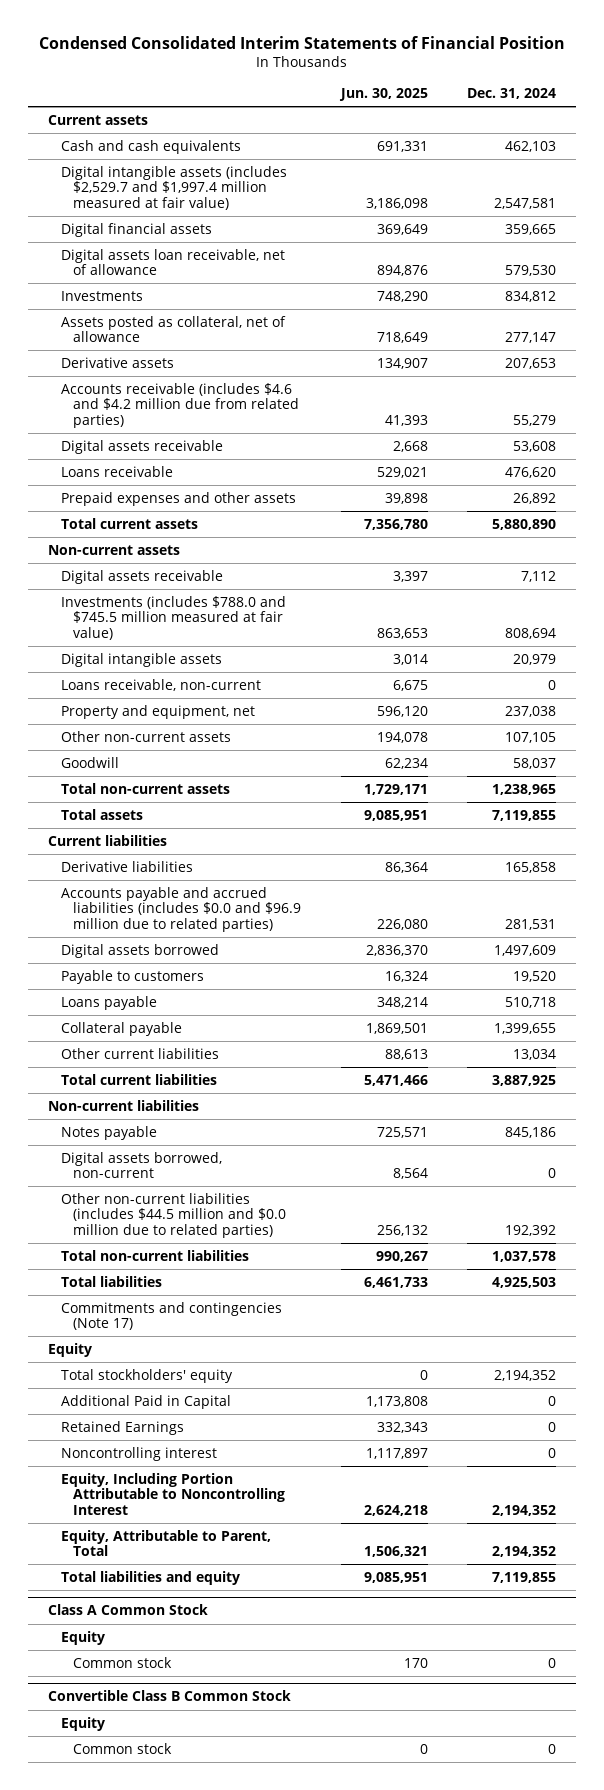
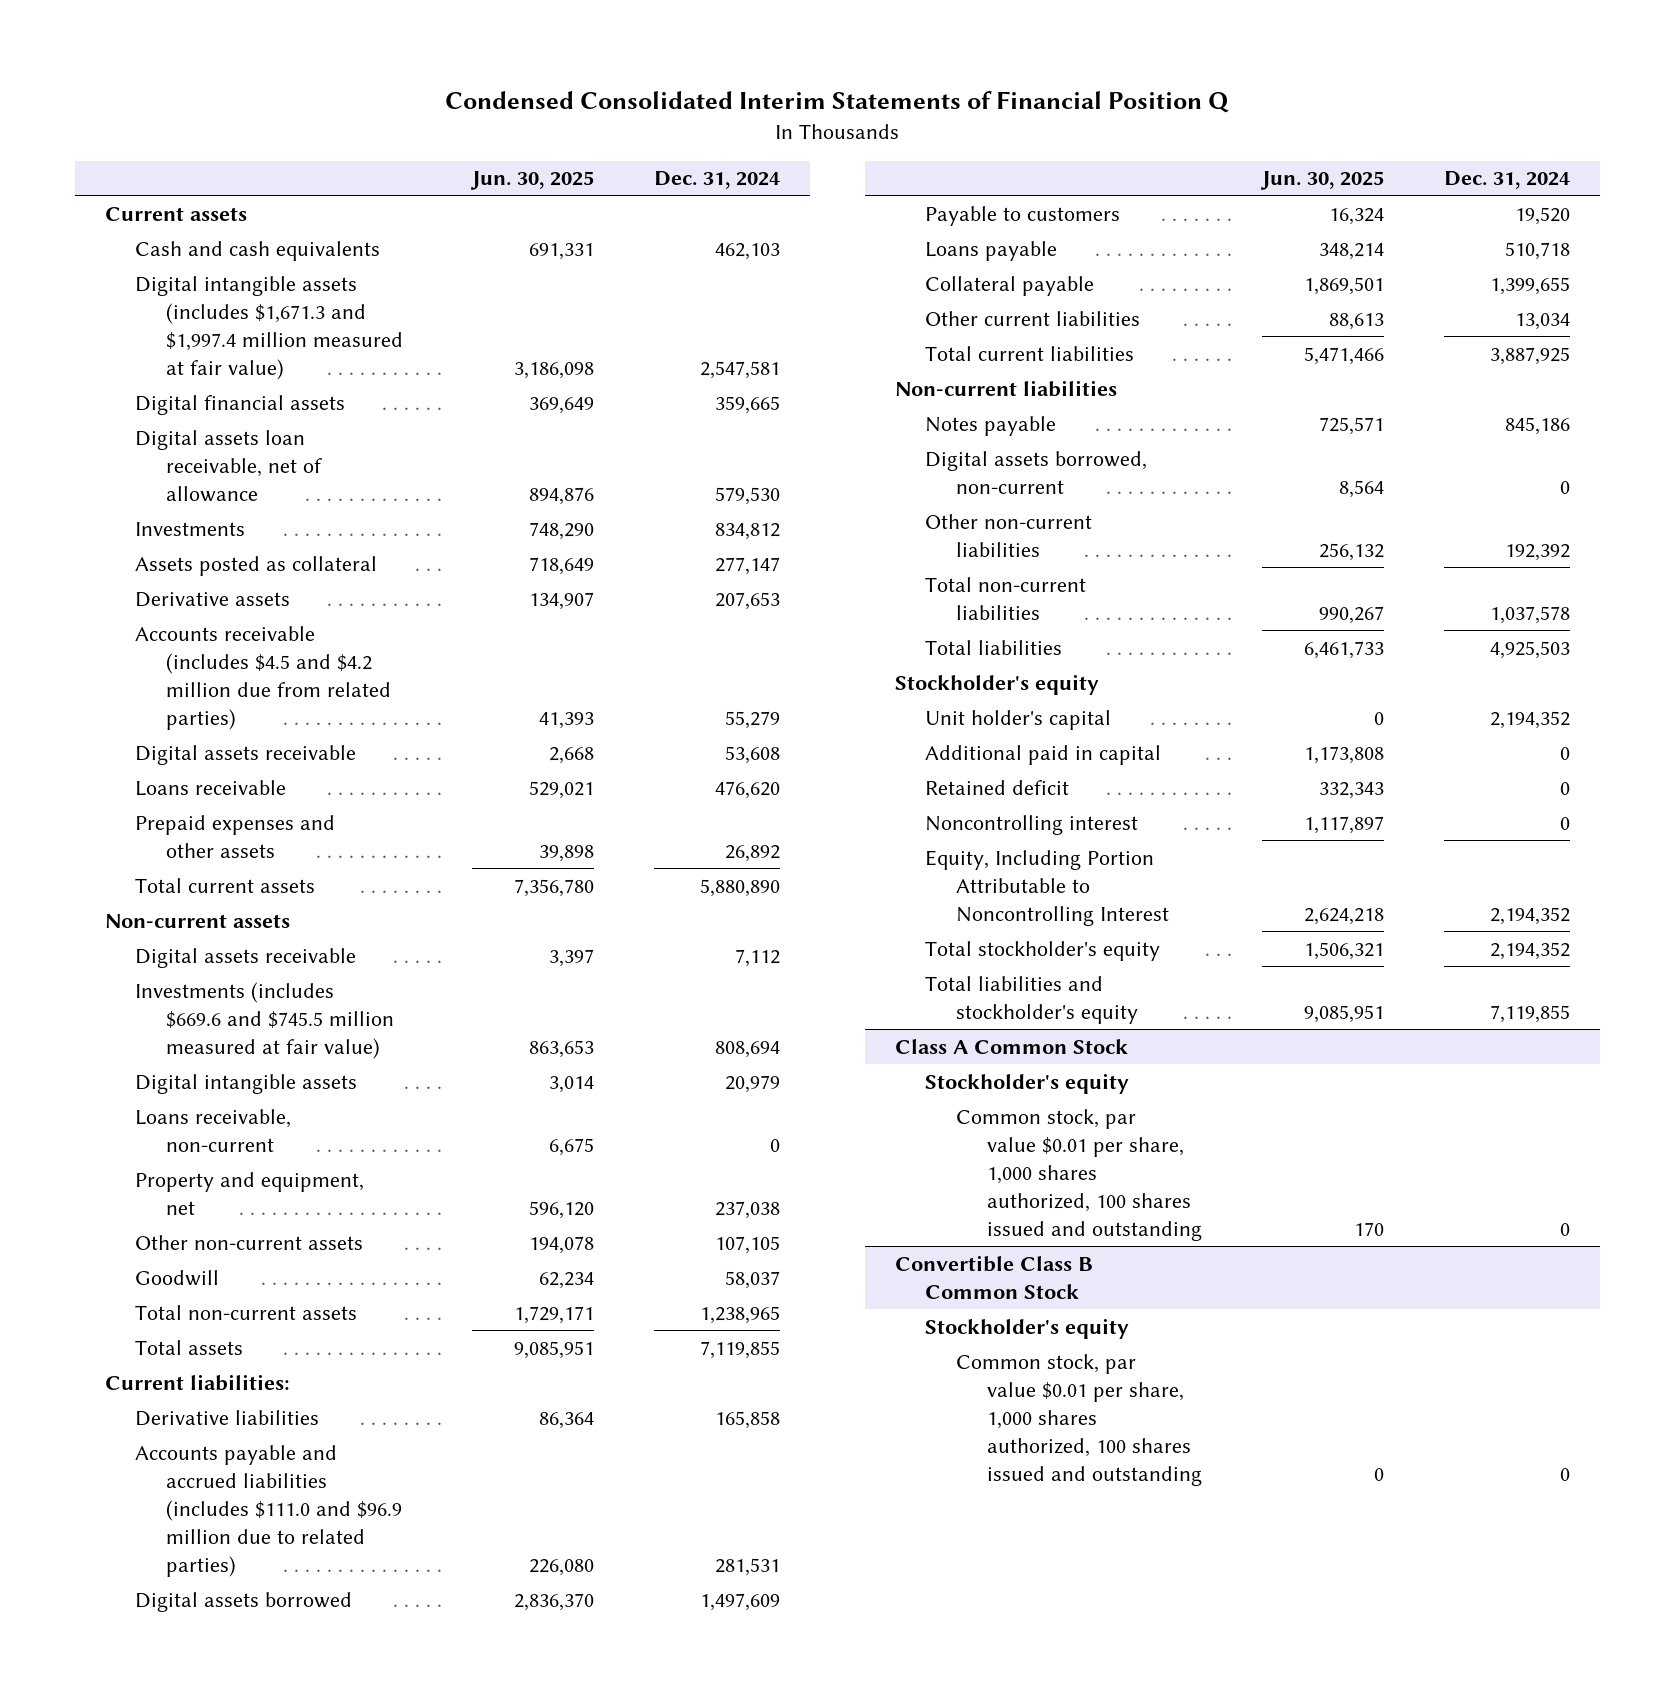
[39,36,566,50] Condensed Consolidated Interim Statements of Financial Position -> [445,90,1230,113] Condensed Consolidated Interim Statements of Financial Position Q
[60,165,287,210] Digital intangible assets (includes $2,529.7 and $1,997.4 million measured at fair value) -> [135,275,404,380] Digital intangible assets (includes $1,671.3 and $1,997.4 million measured at fair value)
[60,315,286,343] Assets posted as collateral, net of allowance -> [135,555,378,576] Assets posted as collateral
[60,382,300,428] Accounts receivable (includes $4.6 and $4.2 million due from related parties) -> [135,625,392,730] Accounts receivable (includes $4.5 and $4.2 million due from related parties)
[60,595,286,640] Investments (includes $788.0 and $745.5 million measured at fair value) -> [135,981,395,1059] Investments (includes $669.6 and $745.5 million measured at fair value)
[48,834,168,846] Current liabilities -> [104,1373,290,1391] Current liabilities:
[60,886,302,932] Accounts payable and accrued liabilities (includes $0.0 and $96.9 million due to related parties) -> [135,1444,403,1577] Accounts payable and accrued liabilities (includes $111.0 and $96.9 million due to related parties)
[60,1192,287,1238] Other non-current liabilities (includes $44.5 million and $0.0 million due to related parties) -> [925,513,1093,557] Other non-current liabilities
[60,1301,282,1331] Commitments and contingencies (Note 17) -> none
[48,1342,93,1357] Equity -> [894,673,1099,695] Stockholder's equity
[60,1368,233,1383] Total stockholders' equity -> [925,709,1112,730] Unit holder's capital
[60,1394,231,1409] Additional Paid in Capital -> [925,744,1162,765] Additional paid in capital
[60,1420,184,1435] Retained Earnings -> [925,779,1070,795] Retained deficit
[60,1529,271,1557] Equity, Attributable to Parent, Total -> [925,940,1161,961] Total stockholder's equity
[60,1570,240,1585] Total liabilities and equity -> [925,975,1138,1024] Total liabilities and stockholder's equity
[60,1630,105,1645] Equity -> [925,1072,1130,1094] Stockholder's equity
[73,1656,173,1668] Common stock -> [955,1108,1202,1241] Common stock, par value $0.01 per share, 1,000 shares authorized, 100 shares issued and outstanding
[60,1716,105,1731] Equity -> [925,1317,1130,1339] Stockholder's equity
[73,1742,173,1754] Common stock -> [955,1353,1202,1486] Common stock, par value $0.01 per share, 1,000 shares authorized, 100 shares issued and outstanding

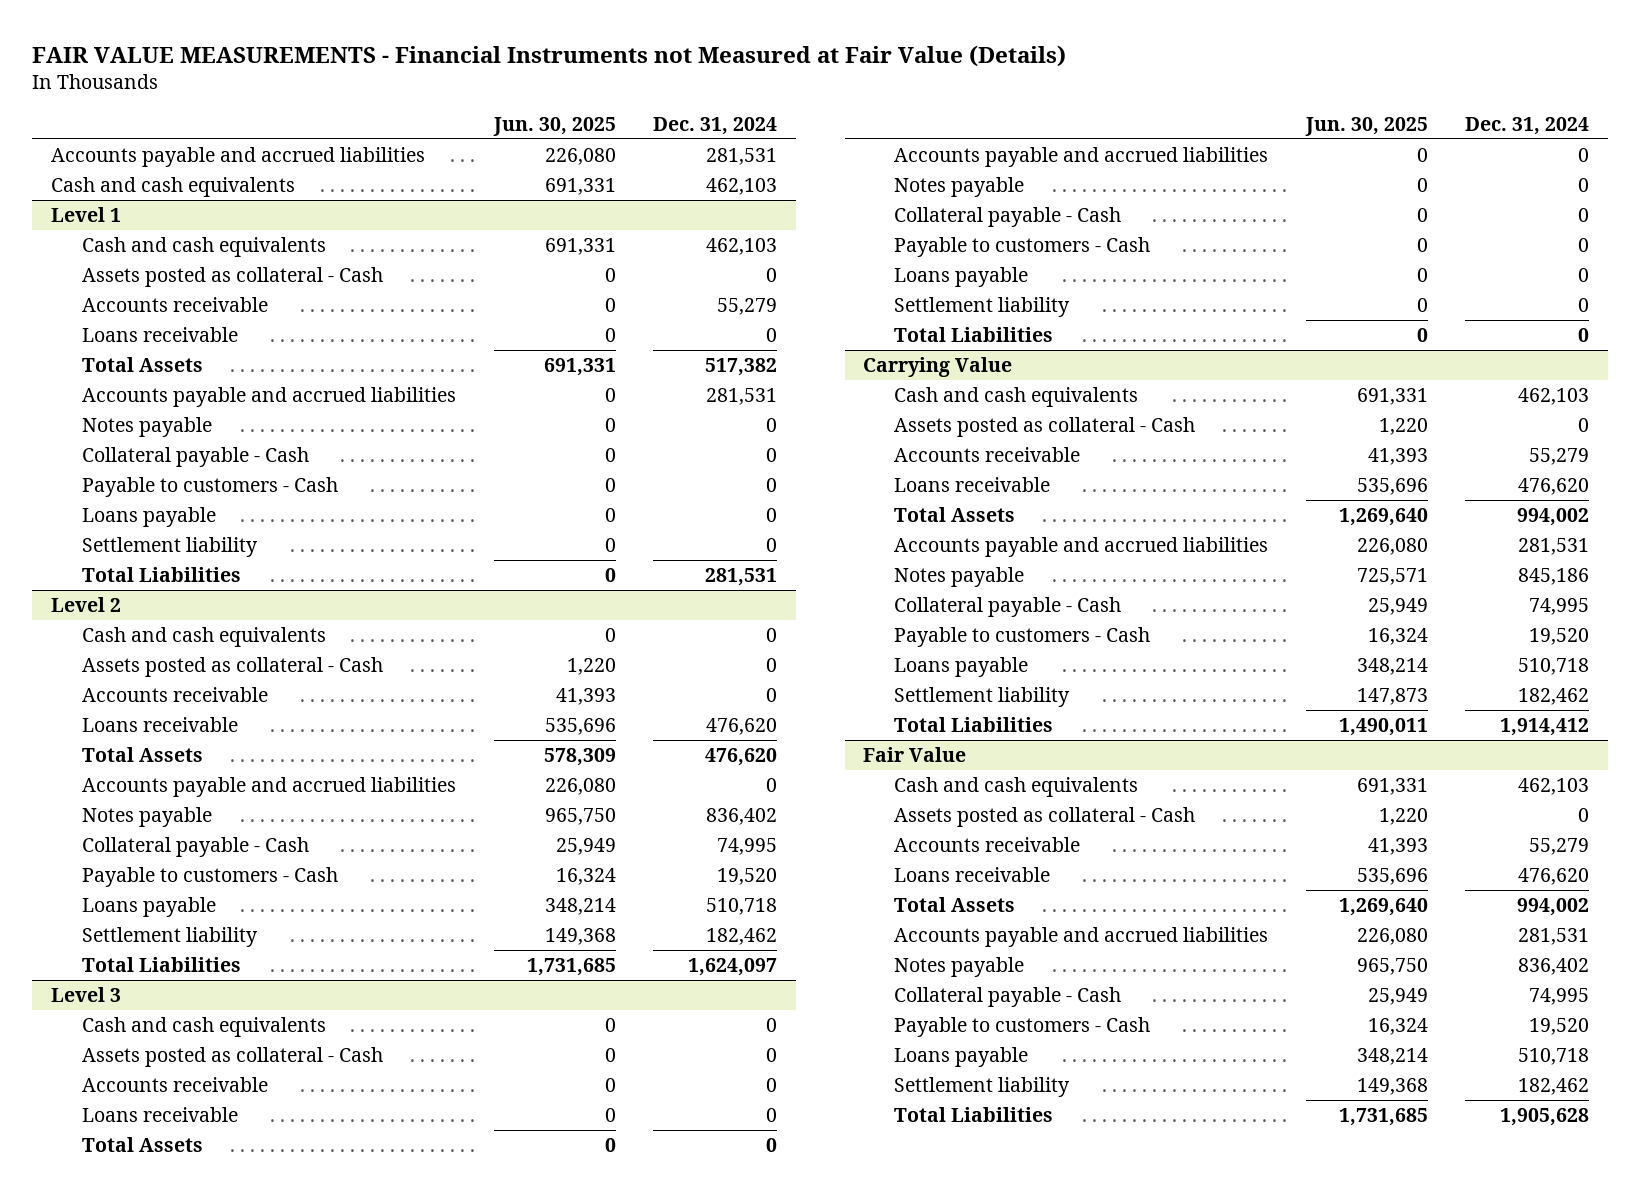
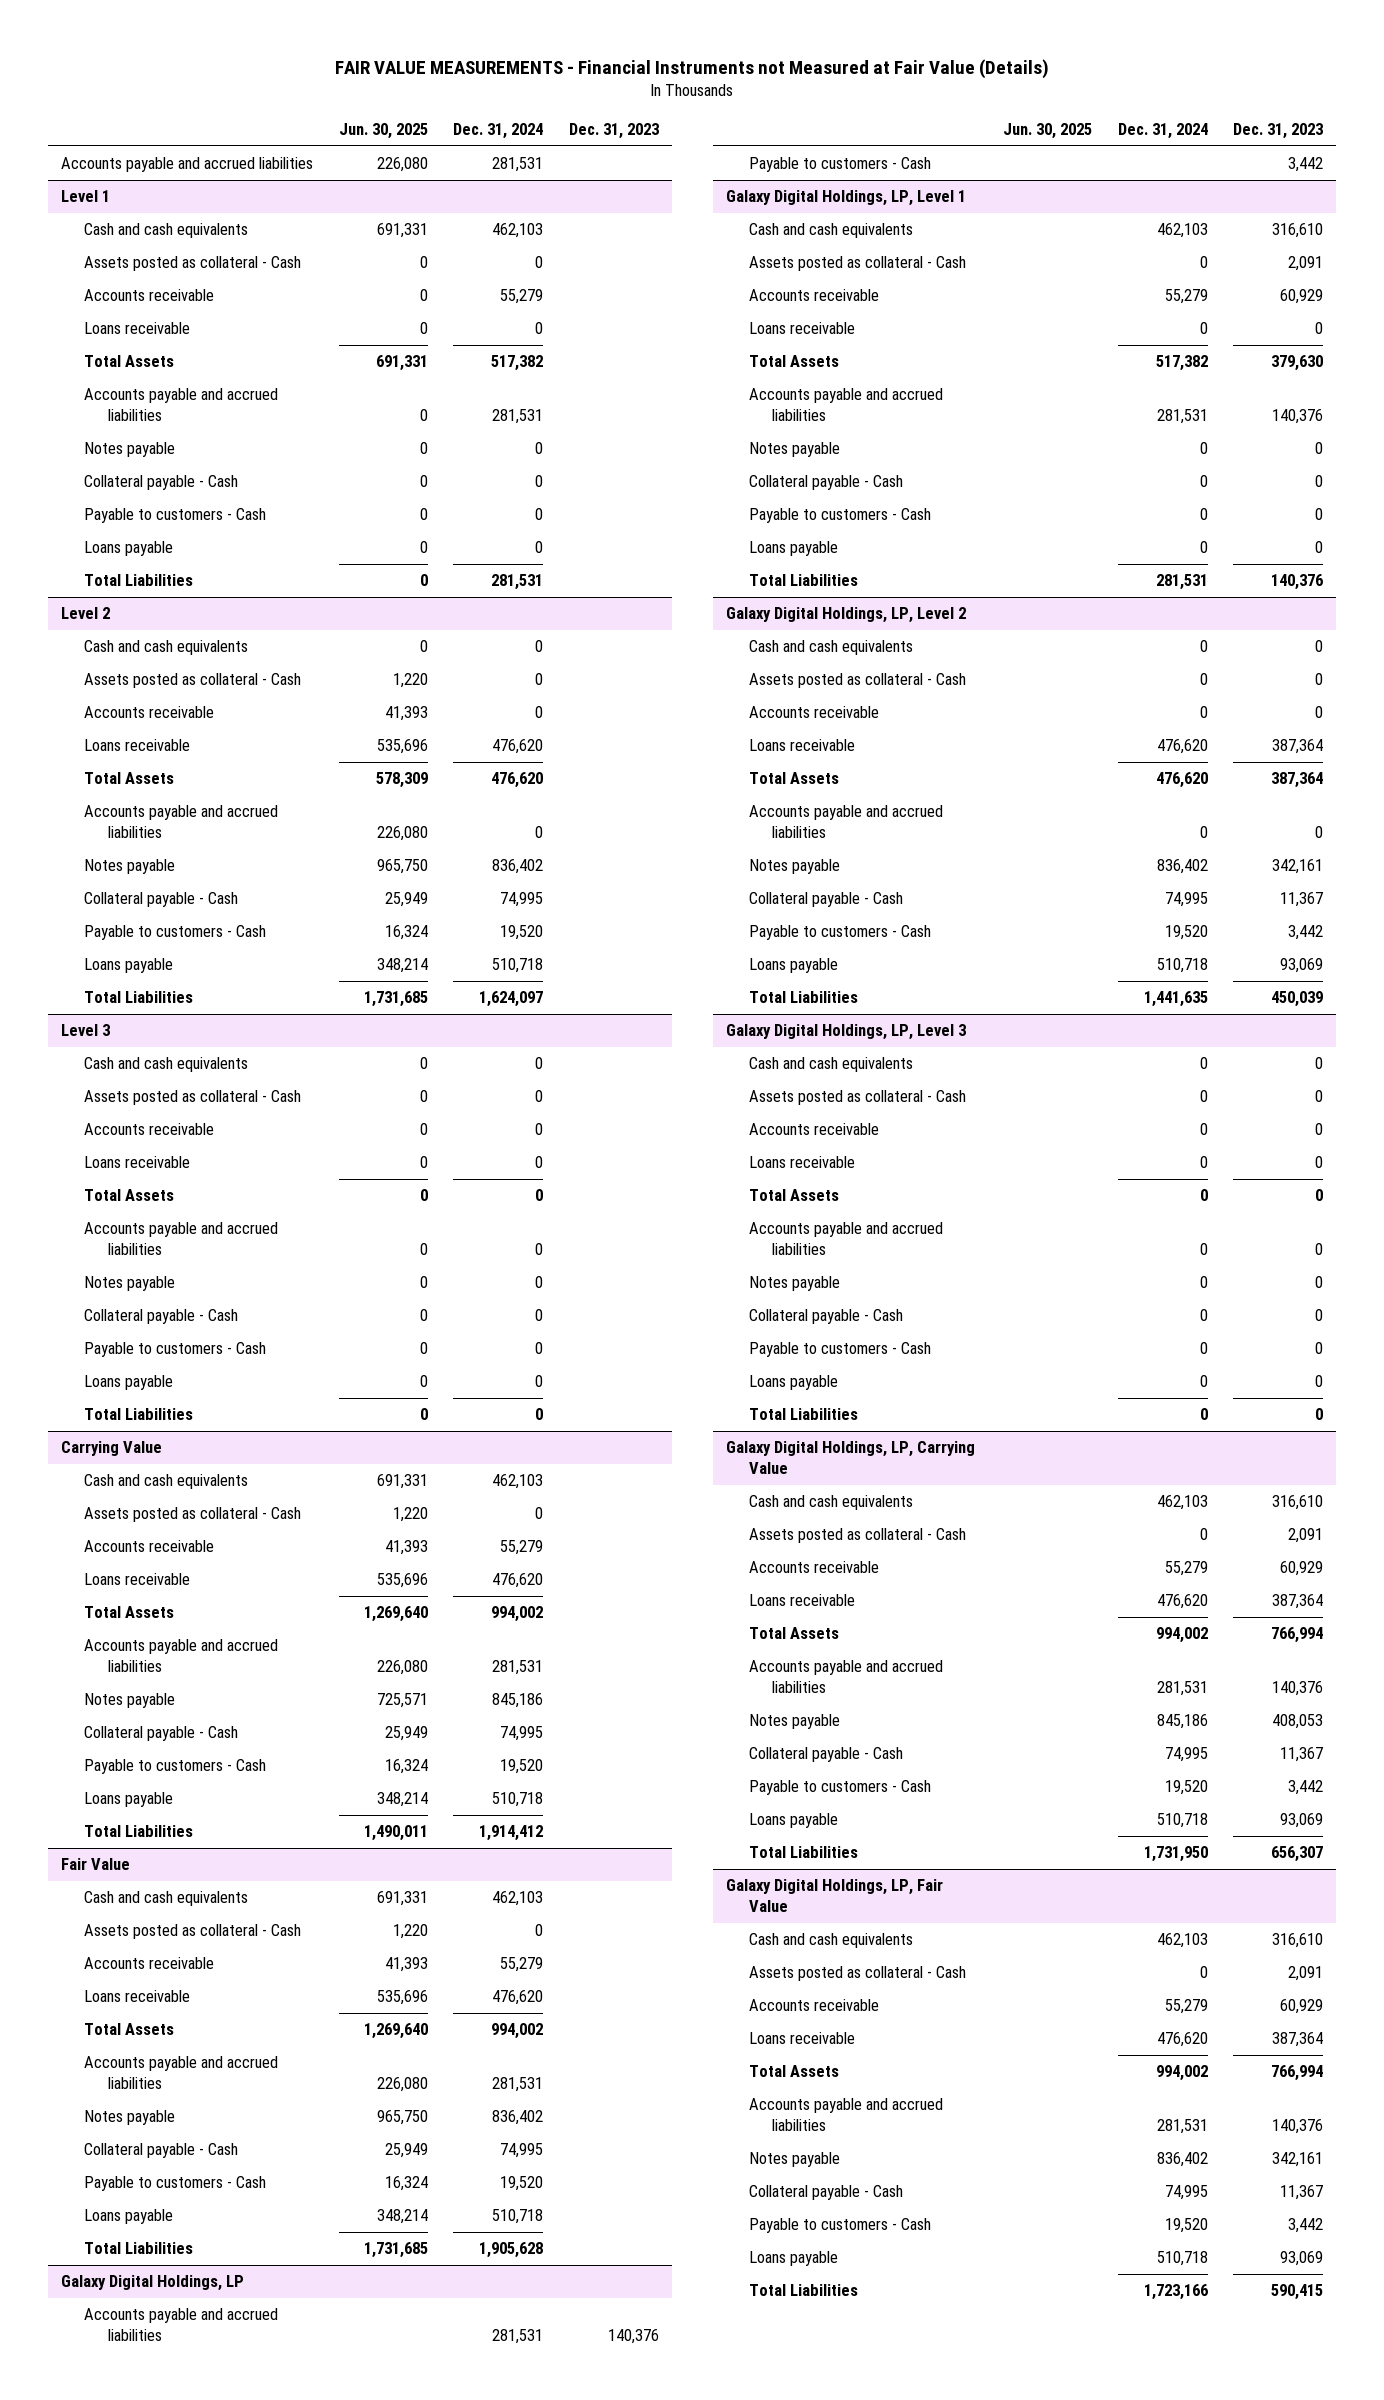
none -> [568,123,659,140] Dec. 31, 2023
[51,177,296,198] Cash and cash equivalents -> none
[82,537,259,558] Settlement liability -> none
[82,927,259,948] Settlement liability -> none
[894,297,1071,318] Settlement liability -> none
[894,687,1071,708] Settlement liability -> none
[894,1077,1071,1098] Settlement liability -> none
none -> [61,2275,245,2292] Galaxy Digital Holdings, LP
none -> [84,2308,279,2342] Accounts payable and accrued liabilities
none -> [748,157,931,173] Payable to customers - Cash
none -> [725,190,966,207] Galaxy Digital Holdings, LP, Level 1
none -> [748,223,913,239] Cash and cash equivalents
none -> [748,256,966,272] Assets posted as collateral - Cash
none -> [748,289,879,302] Accounts receivable
none -> [748,322,855,335] Loans receivable
none -> [748,355,839,368] Total Assets
none -> [748,388,943,422] Accounts payable and accrued liabilities
none -> [748,442,840,458] Notes payable
none -> [748,475,903,491] Collateral payable - Cash
none -> [748,508,931,524] Payable to customers - Cash
none -> [748,541,838,557] Loans payable
none -> [748,574,858,587] Total Liabilities
none -> [725,607,966,624] Galaxy Digital Holdings, LP, Level 2
none -> [748,640,913,656] Cash and cash equivalents
none -> [748,673,966,689] Assets posted as collateral - Cash
none -> [748,706,879,719] Accounts receivable
none -> [748,739,855,752] Loans receivable
none -> [748,772,839,785] Total Assets
none -> [748,805,943,839] Accounts payable and accrued liabilities
none -> [748,859,840,875] Notes payable
none -> [748,892,903,908] Collateral payable - Cash
none -> [748,925,931,941] Payable to customers - Cash
none -> [748,958,838,974] Loans payable
none -> [748,991,858,1004] Total Liabilities
none -> [725,1024,966,1041] Galaxy Digital Holdings, LP, Level 3
none -> [748,1057,913,1073] Cash and cash equivalents
none -> [748,1090,966,1106] Assets posted as collateral - Cash
none -> [748,1123,879,1136] Accounts receivable
none -> [748,1156,855,1169] Loans receivable
none -> [748,1189,839,1202] Total Assets
none -> [748,1222,943,1256] Accounts payable and accrued liabilities
none -> [748,1276,840,1292] Notes payable
none -> [748,1309,903,1325] Collateral payable - Cash
none -> [748,1342,931,1358] Payable to customers - Cash
none -> [748,1375,838,1391] Loans payable
none -> [748,1408,858,1421] Total Liabilities
none -> [725,1441,975,1475] Galaxy Digital Holdings, LP, Carrying Value
none -> [748,1495,913,1511] Cash and cash equivalents
none -> [748,1528,966,1544] Assets posted as collateral - Cash
none -> [748,1561,879,1574] Accounts receivable
none -> [748,1594,855,1607] Loans receivable
none -> [748,1627,839,1640] Total Assets
none -> [748,1660,943,1694] Accounts payable and accrued liabilities
none -> [748,1714,840,1730] Notes payable
none -> [748,1747,903,1763] Collateral payable - Cash
none -> [748,1780,931,1796] Payable to customers - Cash
none -> [748,1813,838,1829] Loans payable
none -> [748,1846,858,1859] Total Liabilities
none -> [725,1879,943,1913] Galaxy Digital Holdings, LP, Fair Value
none -> [748,1933,913,1949] Cash and cash equivalents
none -> [748,1966,966,1982] Assets posted as collateral - Cash
none -> [748,1999,879,2012] Accounts receivable
none -> [748,2032,855,2045] Loans receivable
none -> [748,2065,839,2078] Total Assets
none -> [748,2098,943,2132] Accounts payable and accrued liabilities
none -> [748,2152,840,2168] Notes payable
none -> [748,2185,903,2201] Collateral payable - Cash
none -> [748,2218,931,2234] Payable to customers - Cash
none -> [748,2251,838,2267] Loans payable
none -> [748,2284,858,2297] Total Liabilities

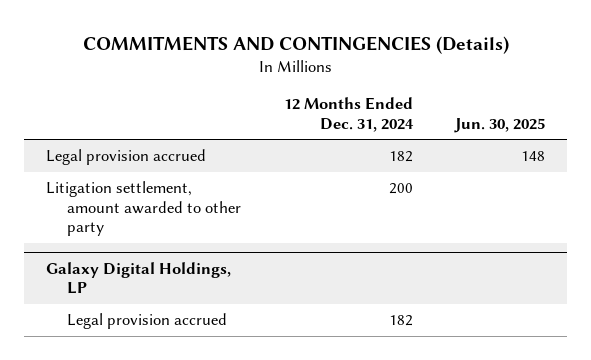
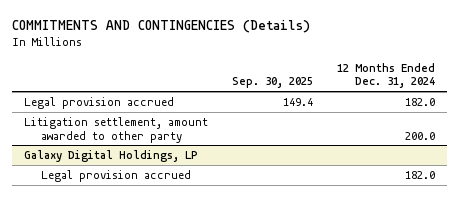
[454,117,546,133] Jun. 30, 2025 -> none
none -> [231,77,313,89] Sep. 30, 2025
[388,151,413,163] 182 -> [404,97,435,106] 182.0
[388,183,413,195] 200 -> [404,131,435,140] 200.0
[388,315,413,327] 182 -> [404,170,435,179] 182.0

